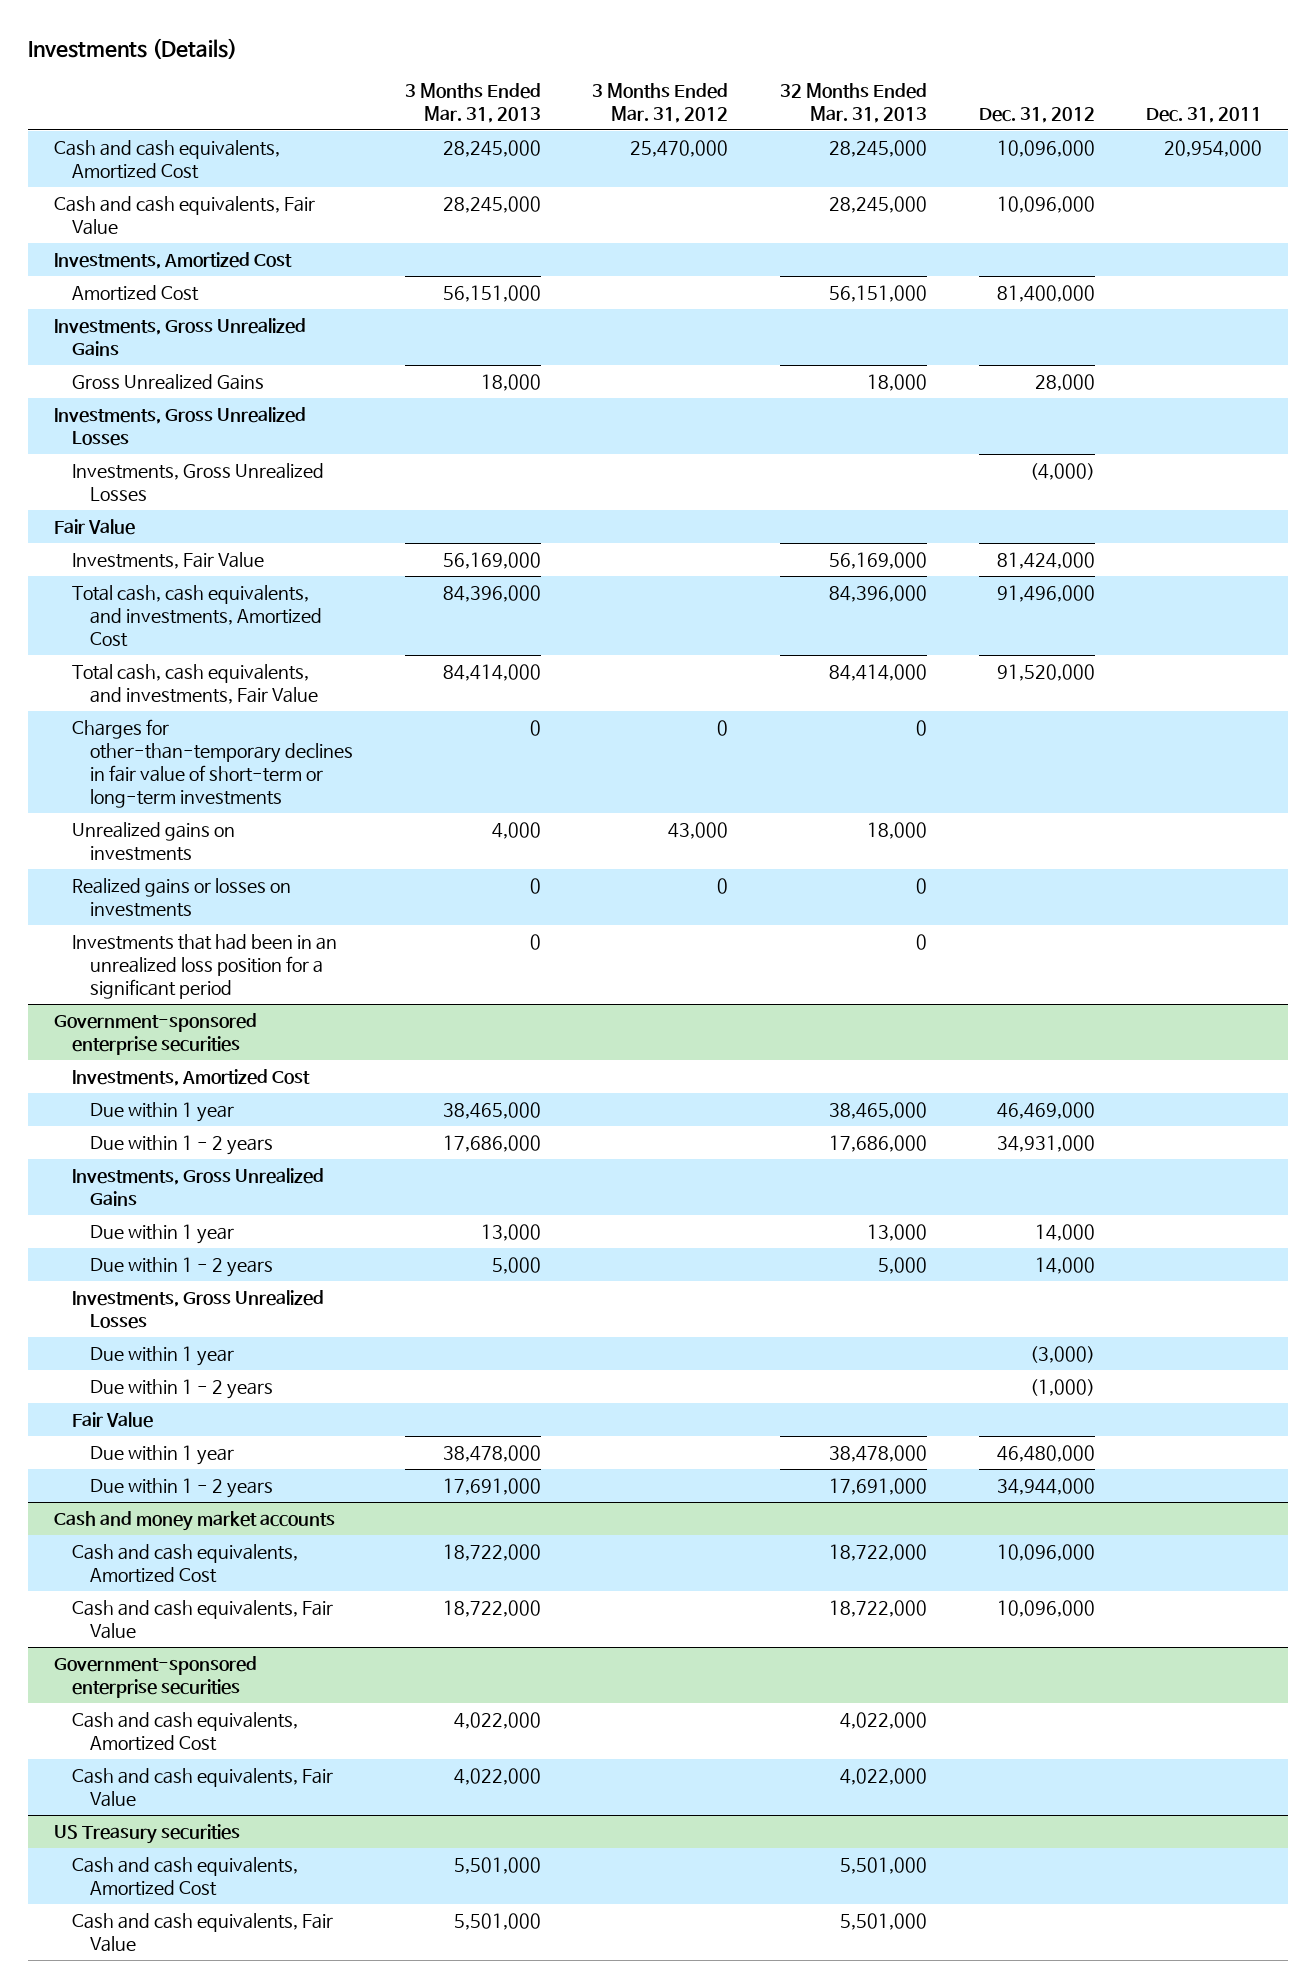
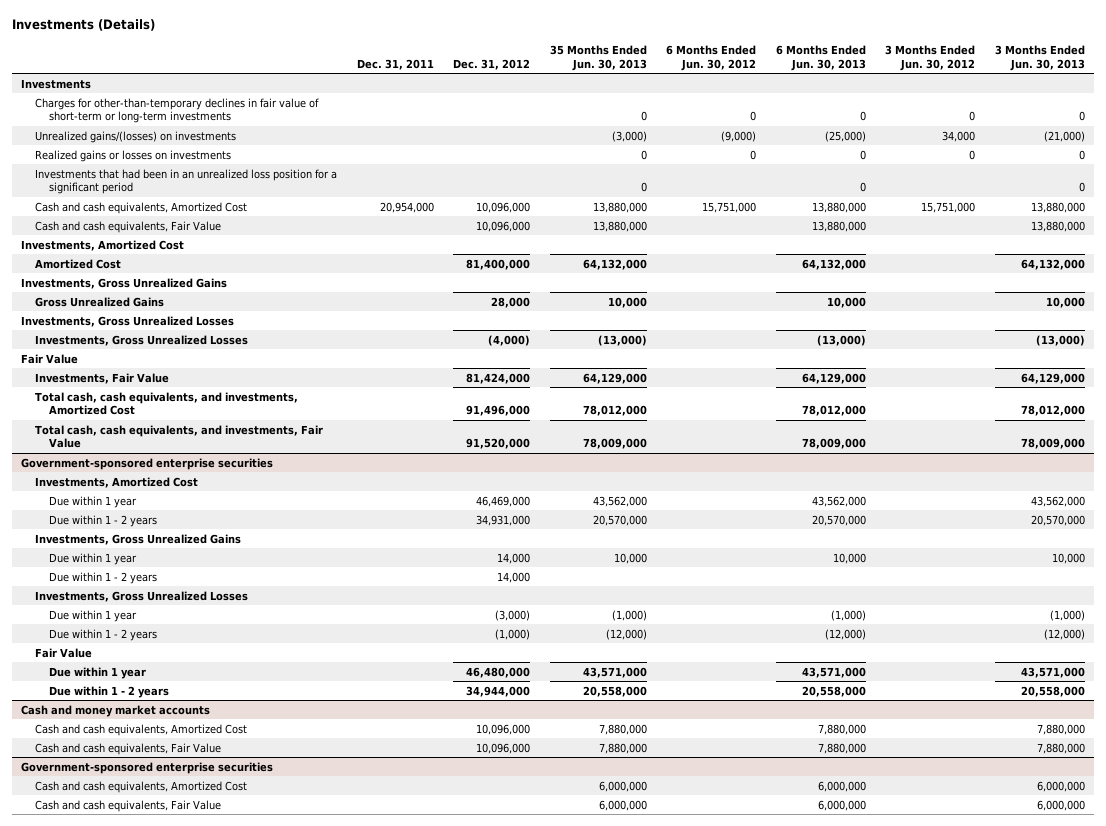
[404,82,541,123] 3 Months Ended Mar. 31, 2013 -> none
[592,82,729,123] 3 Months Ended Mar. 31, 2012 -> none
[779,82,927,123] 32 Months Ended Mar. 31, 2013 -> none
none -> [549,44,647,71] 35 Months Ended Jun. 30, 2013
none -> [666,44,757,71] 6 Months Ended Jun. 30, 2012
none -> [775,44,866,71] 6 Months Ended Jun. 30, 2013
none -> [885,44,976,71] 3 Months Ended Jun. 30, 2012
none -> [994,44,1085,71] 3 Months Ended Jun. 30, 2013
none -> [21,78,92,89] Investments
[71,718,353,808] Charges for other-than-temporary declines in fair value of short-term or long-term investments -> [35,97,320,124] Charges for other-than-temporary declines in fair value of short-term or long-term investments
none -> [35,130,237,143] Unrealized gains/(losses) on investments
[71,877,291,917] Realized gains or losses on investments -> [35,149,232,162] Realized gains or losses on investments
[71,933,337,999] Investments that had been in an unrealized loss position for a significant period -> [35,168,338,195] Investments that had been in an unrealized loss position for a significant period
[71,821,235,861] Unrealized gains on investments -> none
[53,1823,240,1844] US Treasury securities -> none
[71,1856,298,1896] Cash and cash equivalents, Amortized Cost -> none
[71,1912,333,1952] Cash and cash equivalents, Fair Value -> none

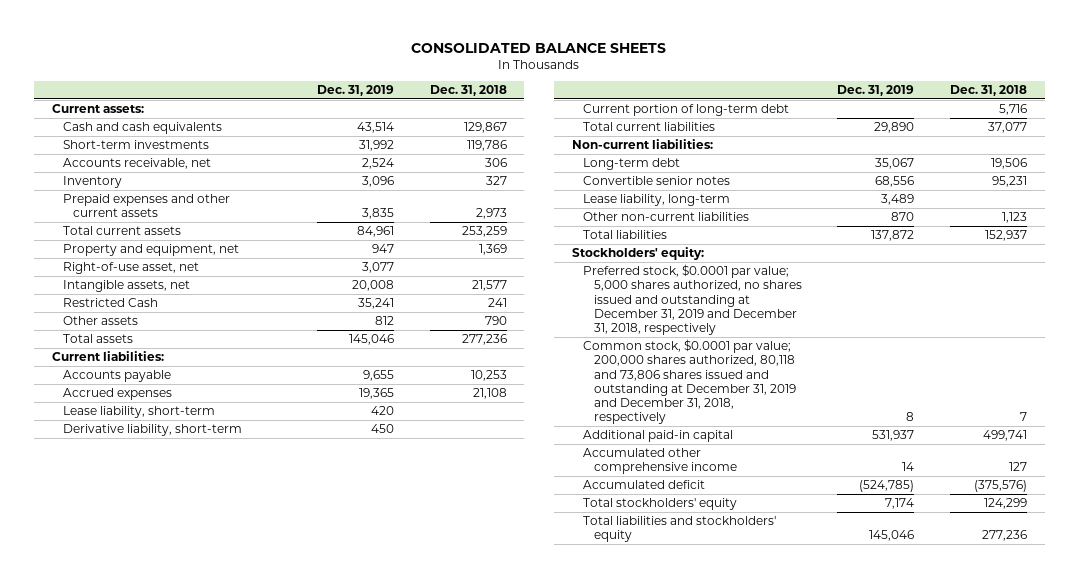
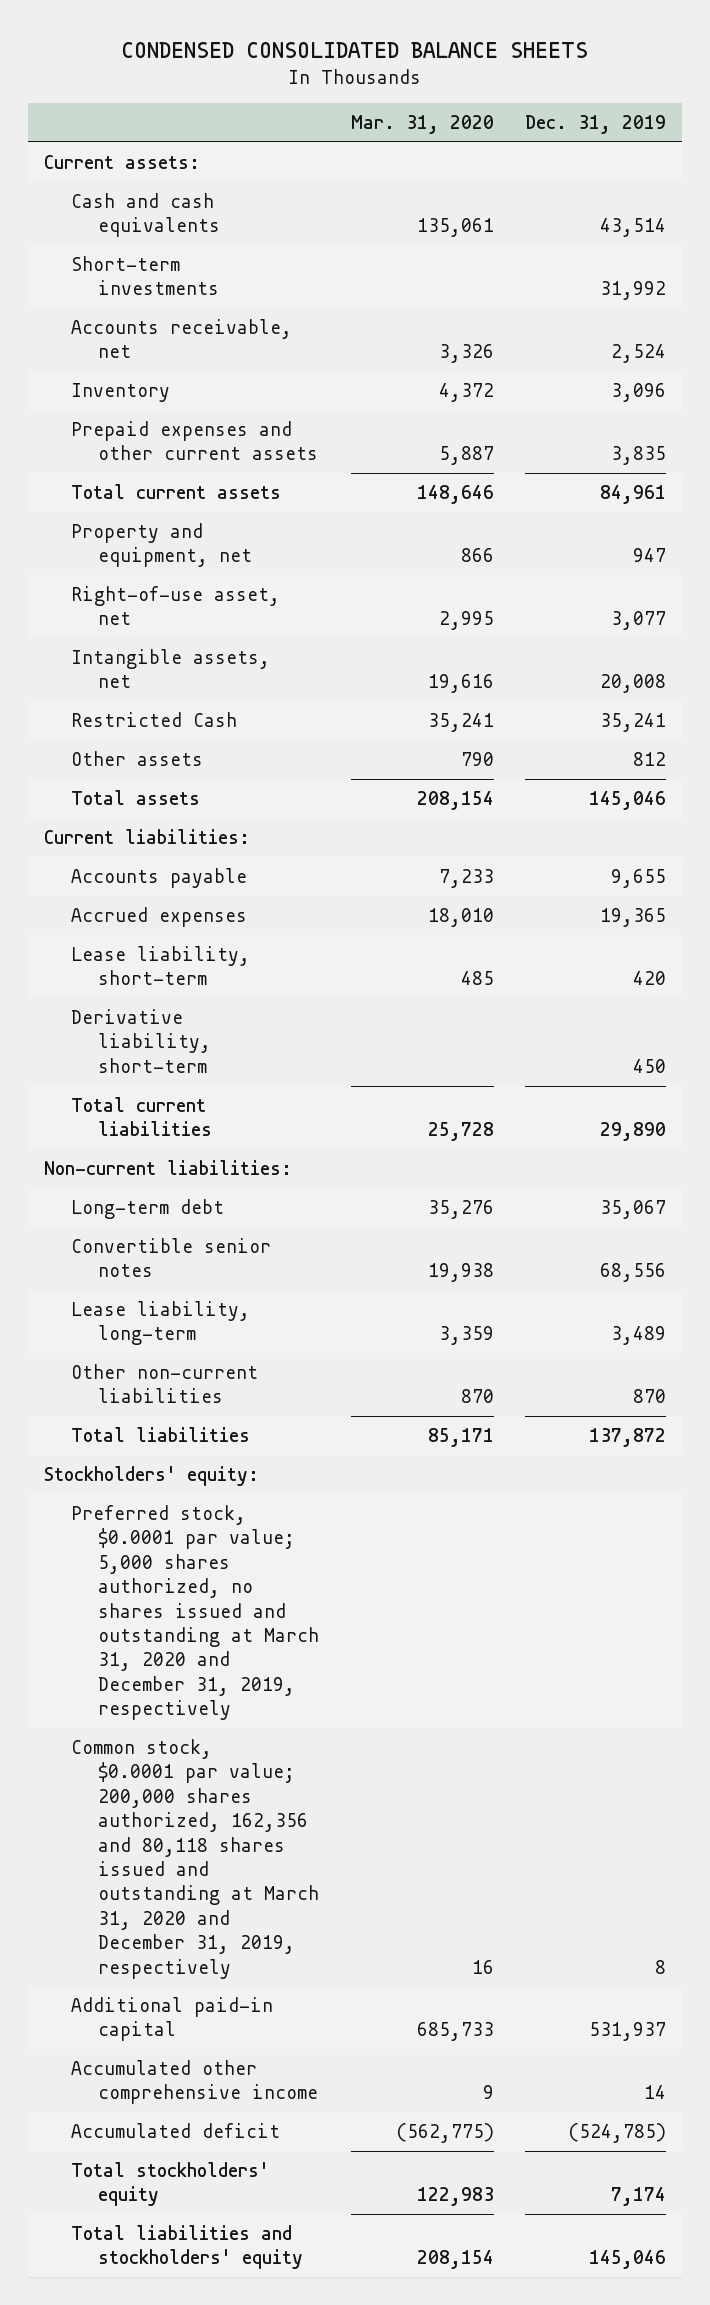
[411,42,667,53] CONSOLIDATED BALANCE SHEETS -> [121,42,589,59] CONDENSED CONSOLIDATED BALANCE SHEETS
[429,85,507,97] Dec. 31, 2018 -> none
none -> [350,115,494,135] Mar. 31, 2020
[582,104,789,117] Current portion of long-term debt -> none
[582,264,802,336] Preferred stock, $0.0001 par value; 5,000 shares authorized, no shares issued and outstanding at December 31, 2019 and December 31, 2018, respectively -> [70,1505,319,1721] Preferred stock, $0.0001 par value; 5,000 shares authorized, no shares issued and outstanding at March 31, 2020 and December 31, 2019, respectively
[582,339,796,425] Common stock, $0.0001 par value; 200,000 shares authorized, 80,118 and 73,806 shares issued and outstanding at December 31, 2019 and December 31, 2018, respectively -> [70,1739,319,1979] Common stock, $0.0001 par value; 200,000 shares authorized, 162,356 and 80,118 shares issued and outstanding at March 31, 2020 and December 31, 2019, respectively

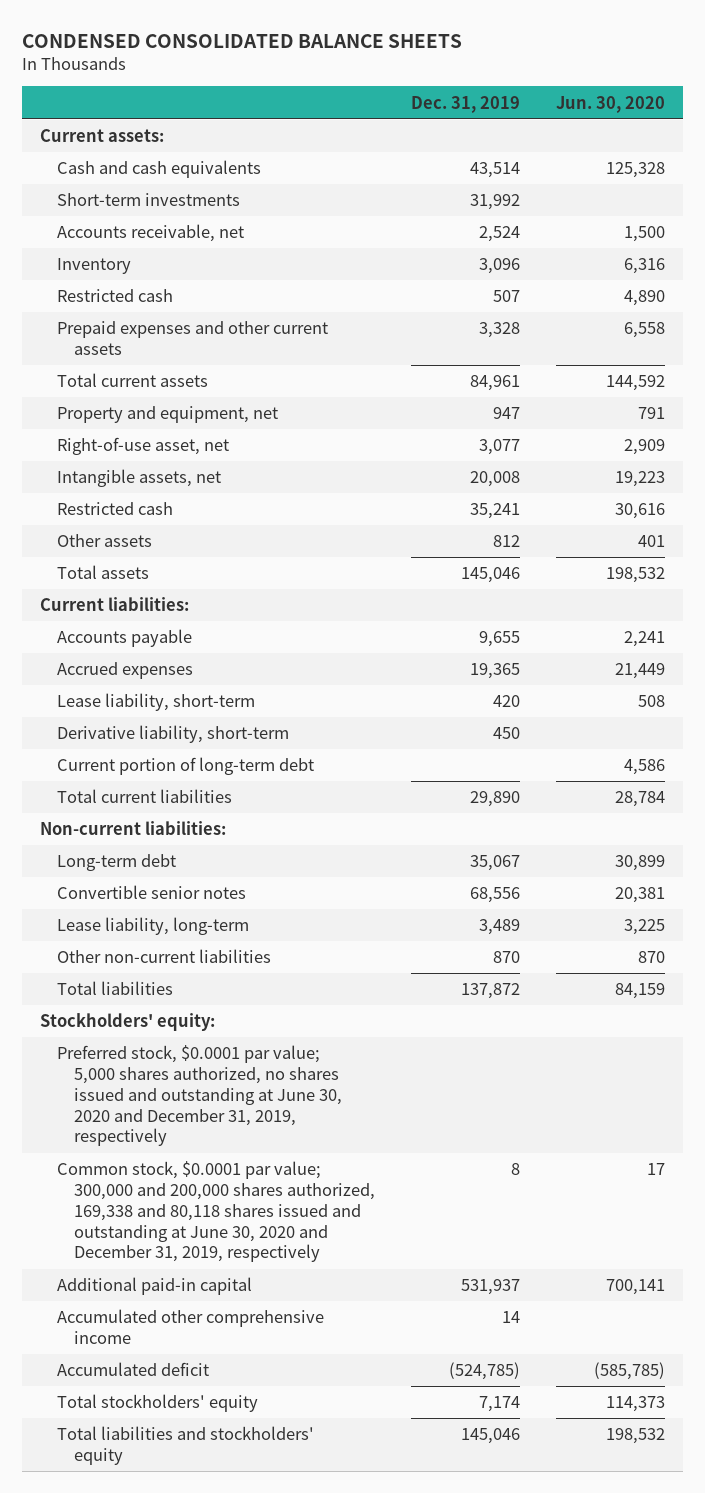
[350,115,494,135] Mar. 31, 2020 -> none
none -> [555,95,665,113] Jun. 30, 2020
none -> [57,289,174,303] Restricted cash
[611,446,667,466] 3,835 -> [478,322,520,339] 3,328
[70,712,237,728] Restricted Cash -> [57,502,174,516] Restricted cash
none -> [57,757,315,776] Current portion of long-term debt
[70,1505,319,1721] Preferred stock, $0.0001 par value; 5,000 shares authorized, no shares issued and outstanding at March 31, 2020 and December 31, 2019, respectively -> [57,1045,342,1147] Preferred stock, $0.0001 par value; 5,000 shares authorized, no shares issued and outstanding at June 30, 2020 and December 31, 2019, respectively
[70,1739,319,1979] Common stock, $0.0001 par value; 200,000 shares authorized, 162,356 and 80,118 shares issued and outstanding at March 31, 2020 and December 31, 2019, respectively -> [57,1161,375,1263] Common stock, $0.0001 par value; 300,000 and 200,000 shares authorized, 169,338 and 80,118 shares issued and outstanding at June 30, 2020 and December 31, 2019, respectively

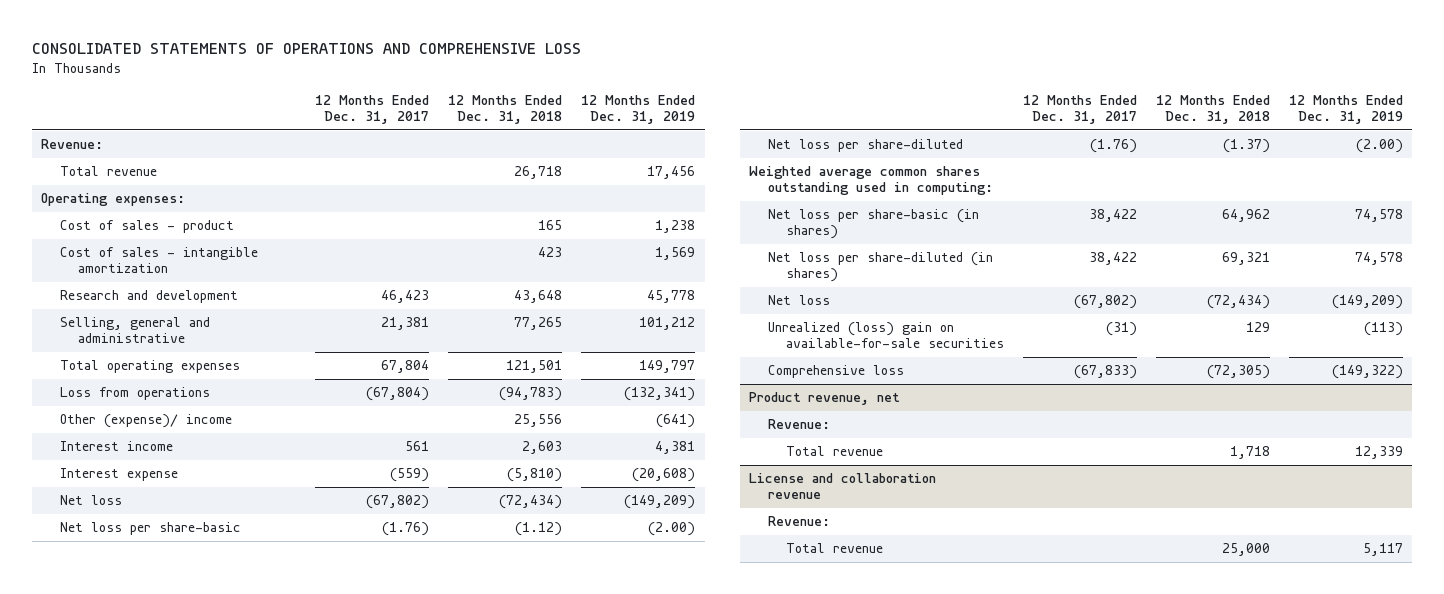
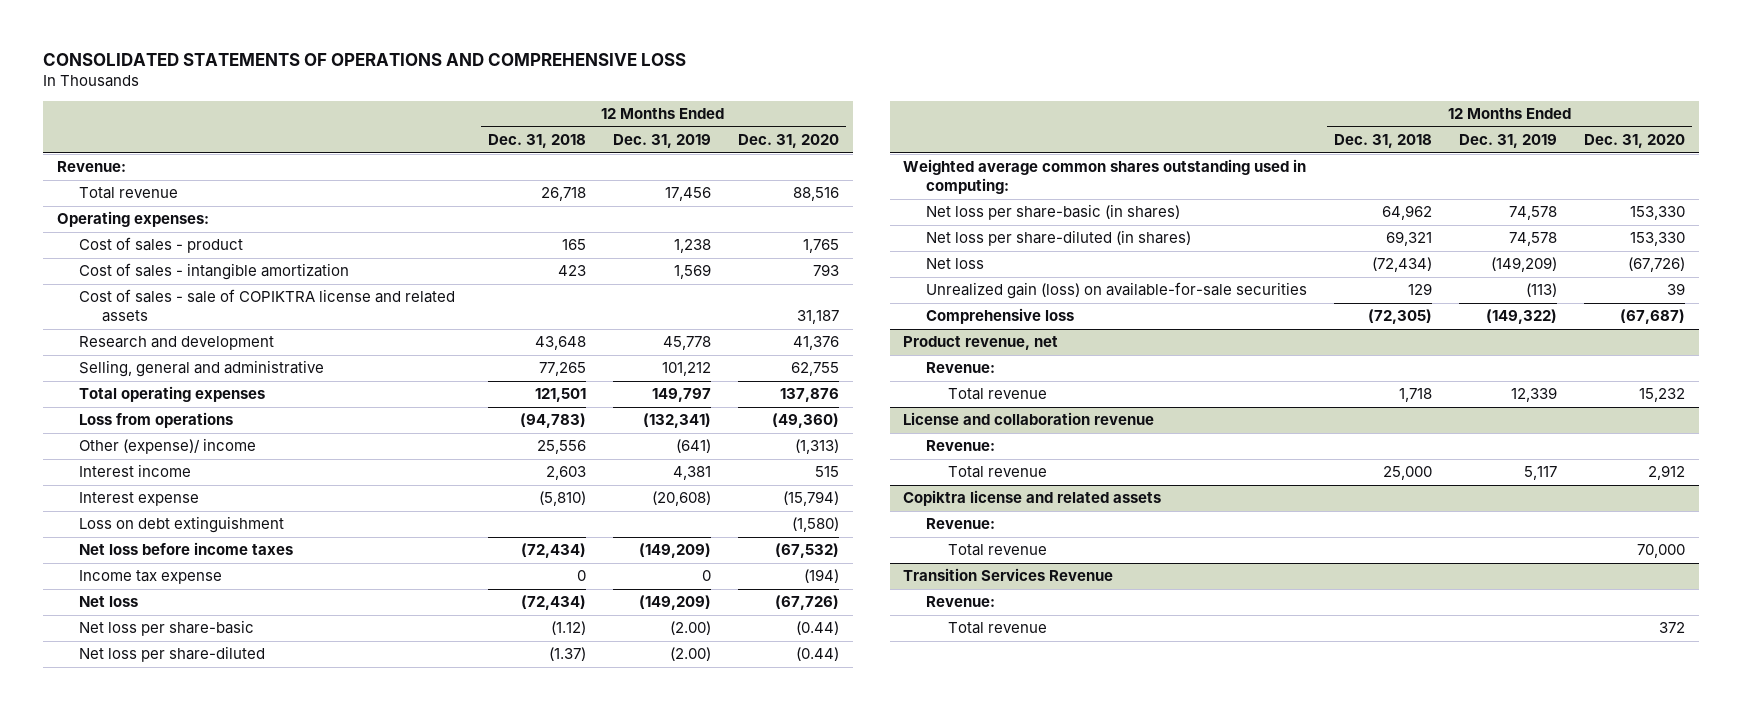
[315,95,430,125] 12 Months Ended Dec. 31, 2017 -> none
none -> [737,134,839,149] Dec. 31, 2020
none -> [79,289,456,322] Cost of sales - sale of COPIKTRA license and related assets
none -> [79,516,285,534] Loss on debt extinguishment
none -> [79,542,294,556] Net loss before income taxes
none -> [79,570,223,585] Income tax expense
[767,322,1004,349] Unrealized (loss) gain on available-for-sale securities -> [925,282,1307,300] Unrealized gain (loss) on available-for-sale securities
none -> [903,490,1162,507] Copiktra license and related assets
none -> [925,518,995,530] Revenue:
none -> [948,544,1048,557] Total revenue
none -> [903,568,1114,582] Transition Services Revenue
none -> [925,596,995,608] Revenue:
none -> [948,622,1048,635] Total revenue

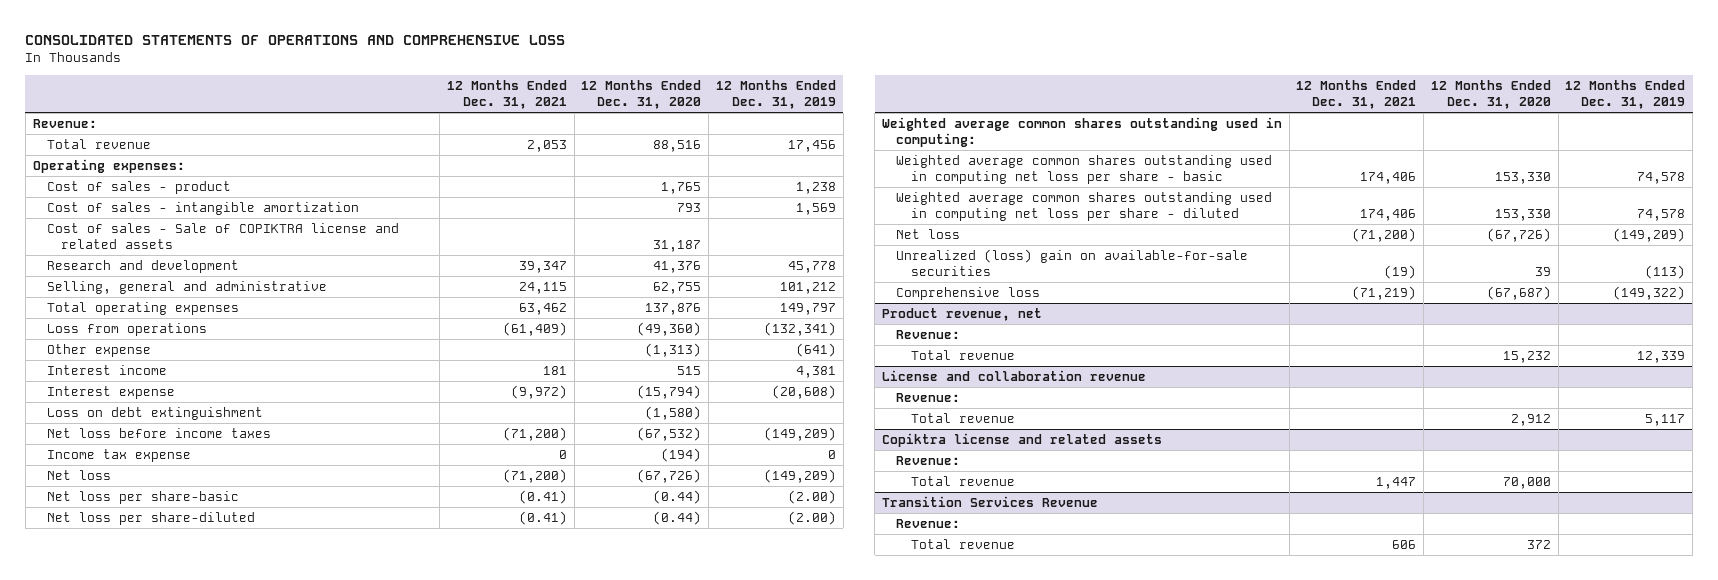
[487,134,586,149] Dec. 31, 2018 -> none
none -> [446,79,567,110] 12 Months Ended Dec. 31, 2021
[79,289,456,322] Cost of sales - sale of COPIKTRA license and related assets -> [46,222,399,250] Cost of sales - Sale of COPIKTRA license and related assets
[79,438,257,455] Other (expense)/ income -> [46,343,151,357] Other expense
[925,204,1180,221] Net loss per share-basic (in shares) -> [896,154,1273,185] Weighted average common shares outstanding used in computing net loss per share - basic
[925,230,1191,247] Net loss per share-diluted (in shares) -> [896,191,1273,222] Weighted average common shares outstanding used in computing net loss per share - diluted
[925,282,1307,300] Unrealized gain (loss) on available-for-sale securities -> [896,248,1249,277] Unrealized (loss) gain on available-for-sale securities

